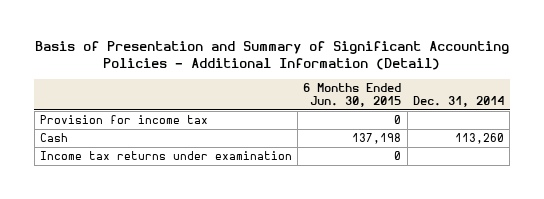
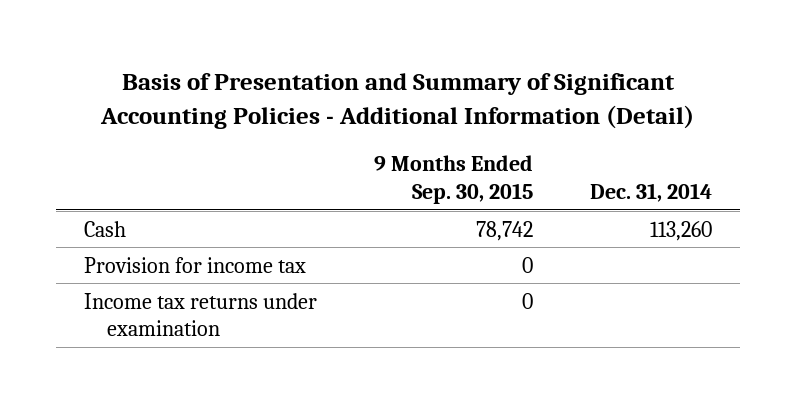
[303,82,402,107] 6 Months Ended Jun. 30, 2015 -> none
none -> [374,155,534,204] 9 Months Ended Sep. 30, 2015
[39,115,208,125] Provision for income tax -> [84,256,307,273] Provision for income tax

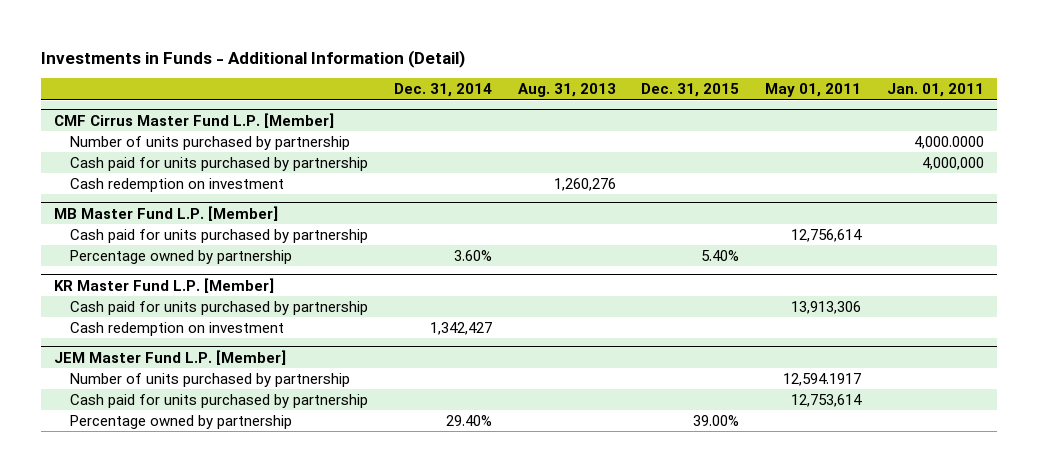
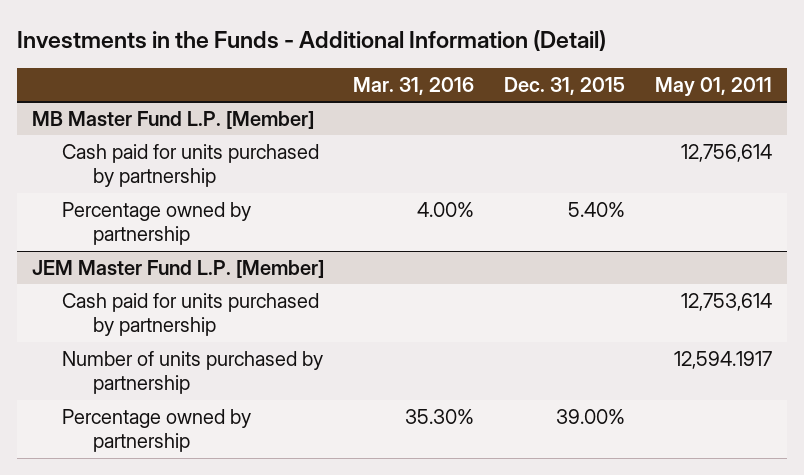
[40,49,465,68] Investments in Funds - Additional Information (Detail) -> [16,29,606,51] Investments in the Funds - Additional Information (Detail)
[393,83,492,98] Dec. 31, 2014 -> none
[517,83,616,98] Aug. 31, 2013 -> none
[886,83,984,98] Jan. 01, 2011 -> none
none -> [353,76,475,95] Mar. 31, 2016
[53,112,334,128] CMF Cirrus Master Fund L.P. [Member] -> none
[70,135,351,150] Number of units purchased by partnership -> none
[70,156,369,171] Cash paid for units purchased by partnership -> none
[70,177,285,192] Cash redemption on investment -> none
[53,277,274,293] KR Master Fund L.P. [Member] -> none
[70,300,369,315] Cash paid for units purchased by partnership -> none
[70,321,285,336] Cash redemption on investment -> none
[70,372,351,387] Number of units purchased by partnership -> [62,351,324,395] Number of units purchased by partnership

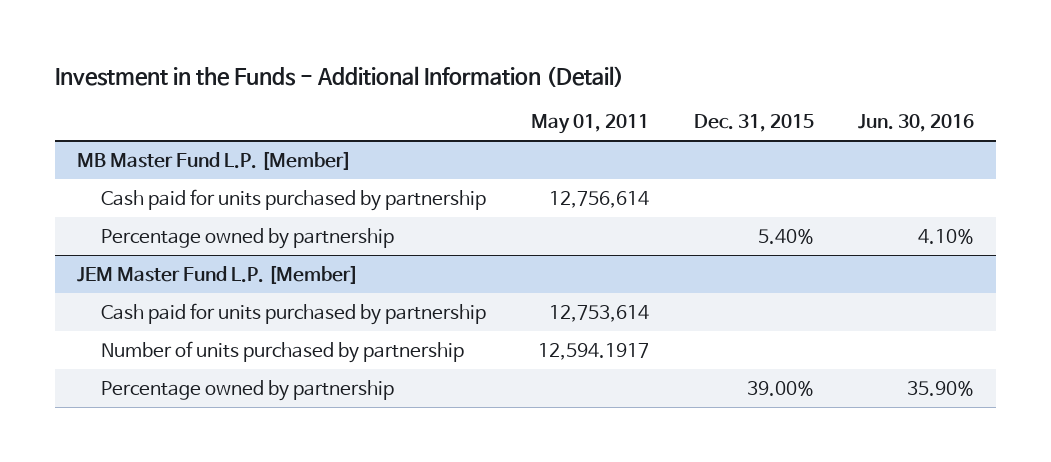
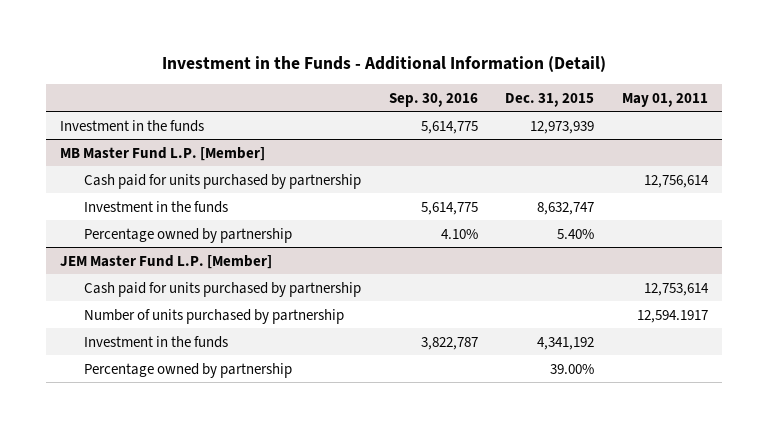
[858,114,975,133] Jun. 30, 2016 -> none
none -> [388,92,478,107] Sep. 30, 2016
none -> [59,119,204,132] Investment in the funds
none -> [83,200,228,213] Investment in the funds
none -> [83,335,228,348] Investment in the funds

